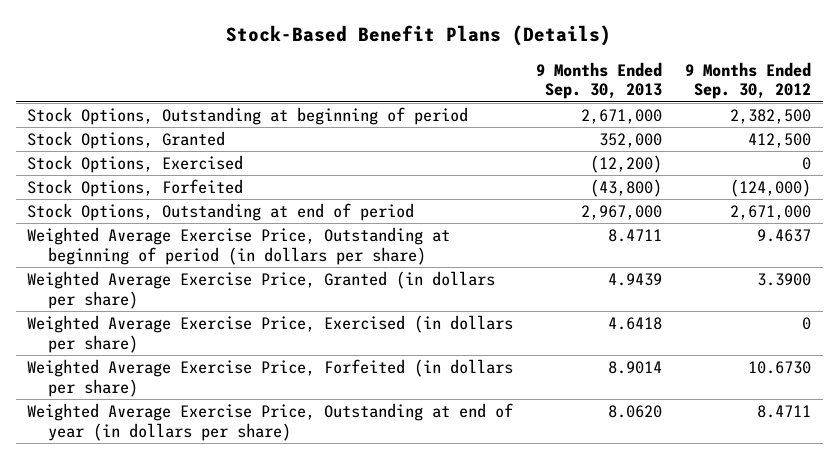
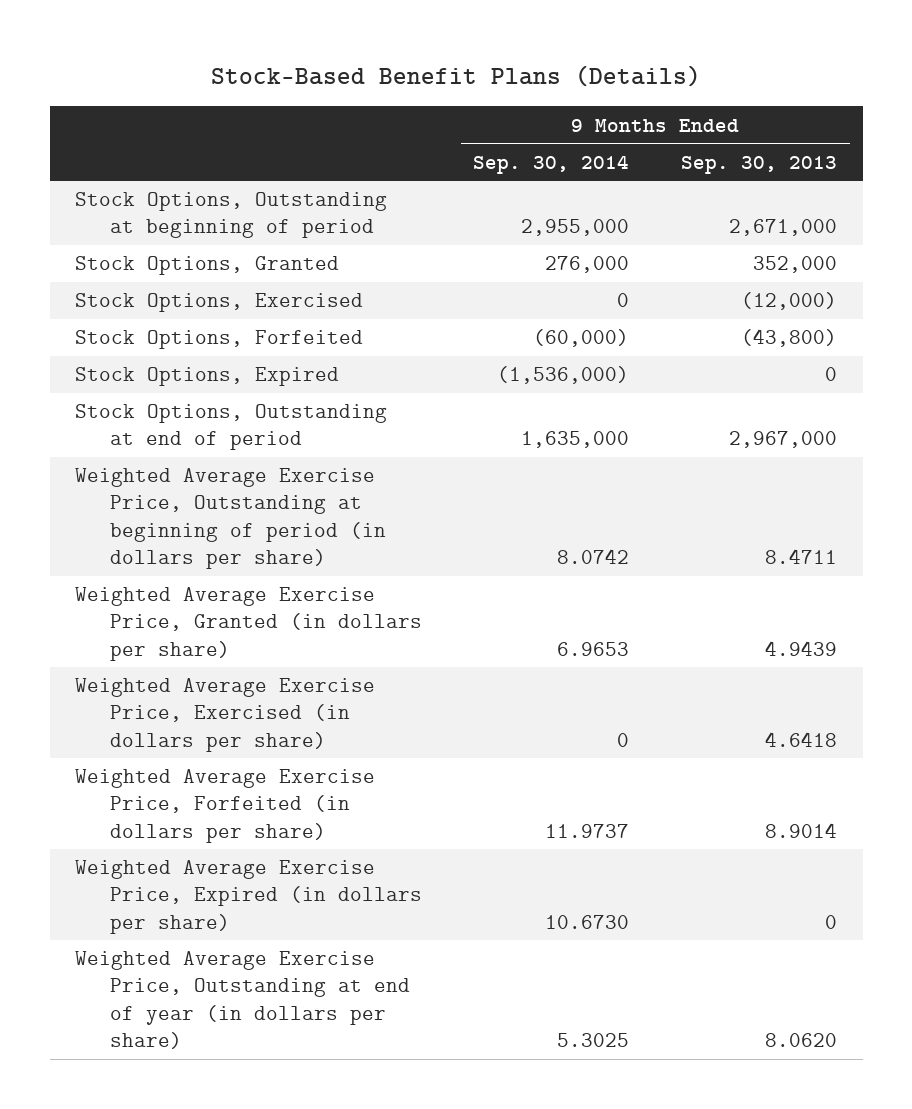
[685,61,812,100] 9 Months Ended Sep. 30, 2012 -> none
none -> [473,154,630,174] Sep. 30, 2014
[590,154,663,173] (12,200) -> [740,292,837,311] (12,000)
none -> [75,367,340,387] Stock Options, Expired
none -> [75,860,422,934] Weighted Average Exercise Price, Expired (in dollars per share)

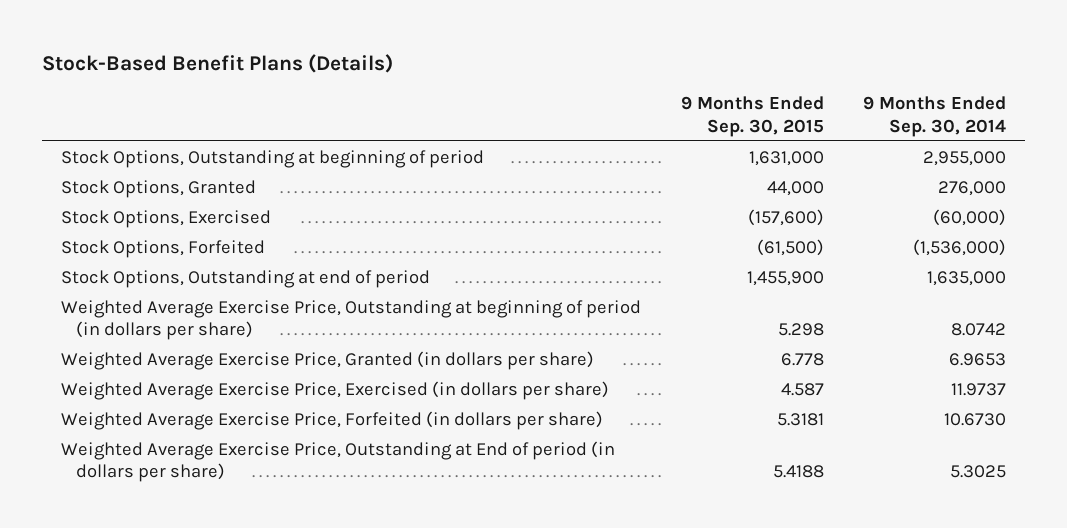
[680,155,837,174] Sep. 30, 2013 -> none
none -> [680,96,824,137] 9 Months Ended Sep. 30, 2015
[75,367,340,387] Stock Options, Expired -> none
[617,293,630,308] 0 -> [932,208,1006,226] (60,000)
[533,329,630,348] (60,000) -> [912,238,1006,256] (1,536,000)
[75,860,422,934] Weighted Average Exercise Price, Expired (in dollars per share) -> none
[617,732,630,747] 0 -> [950,382,1006,396] 11.9737
[545,823,630,838] 11.9737 -> [943,412,1006,426] 10.6730
[75,951,410,1049] Weighted Average Exercise Price, Outstanding at end of year (in dollars per share) -> [61,440,616,483] Weighted Average Exercise Price, Outstanding at End of period (in dollars per share)

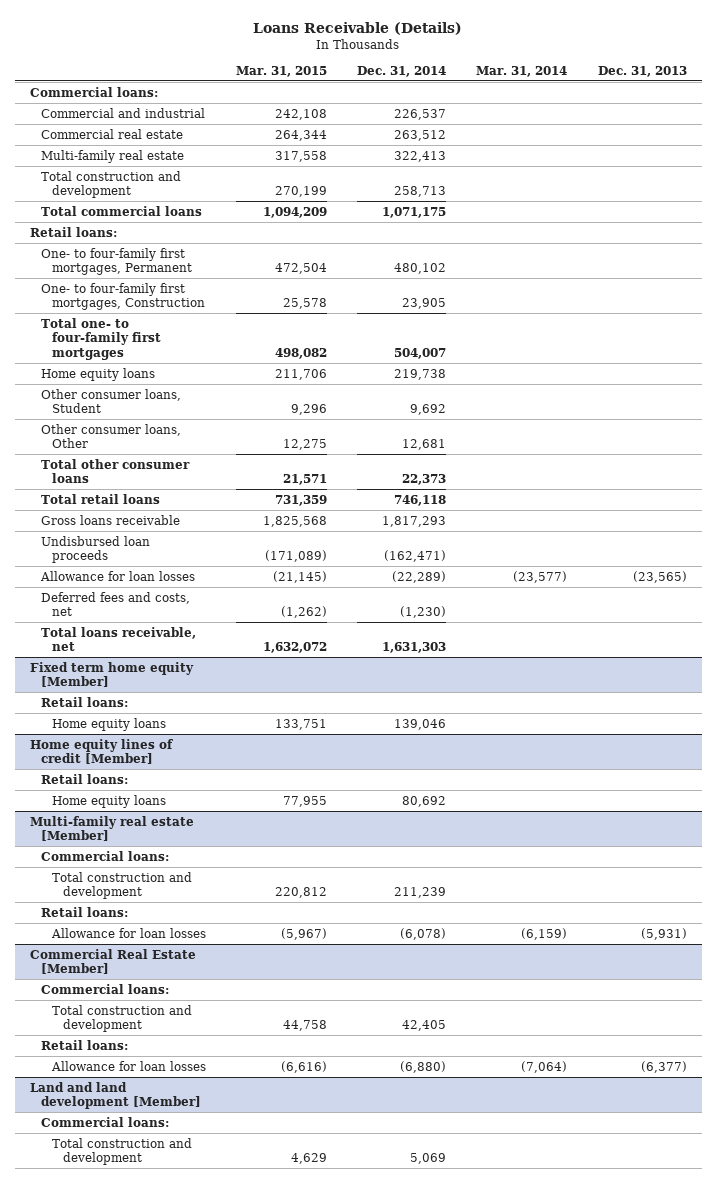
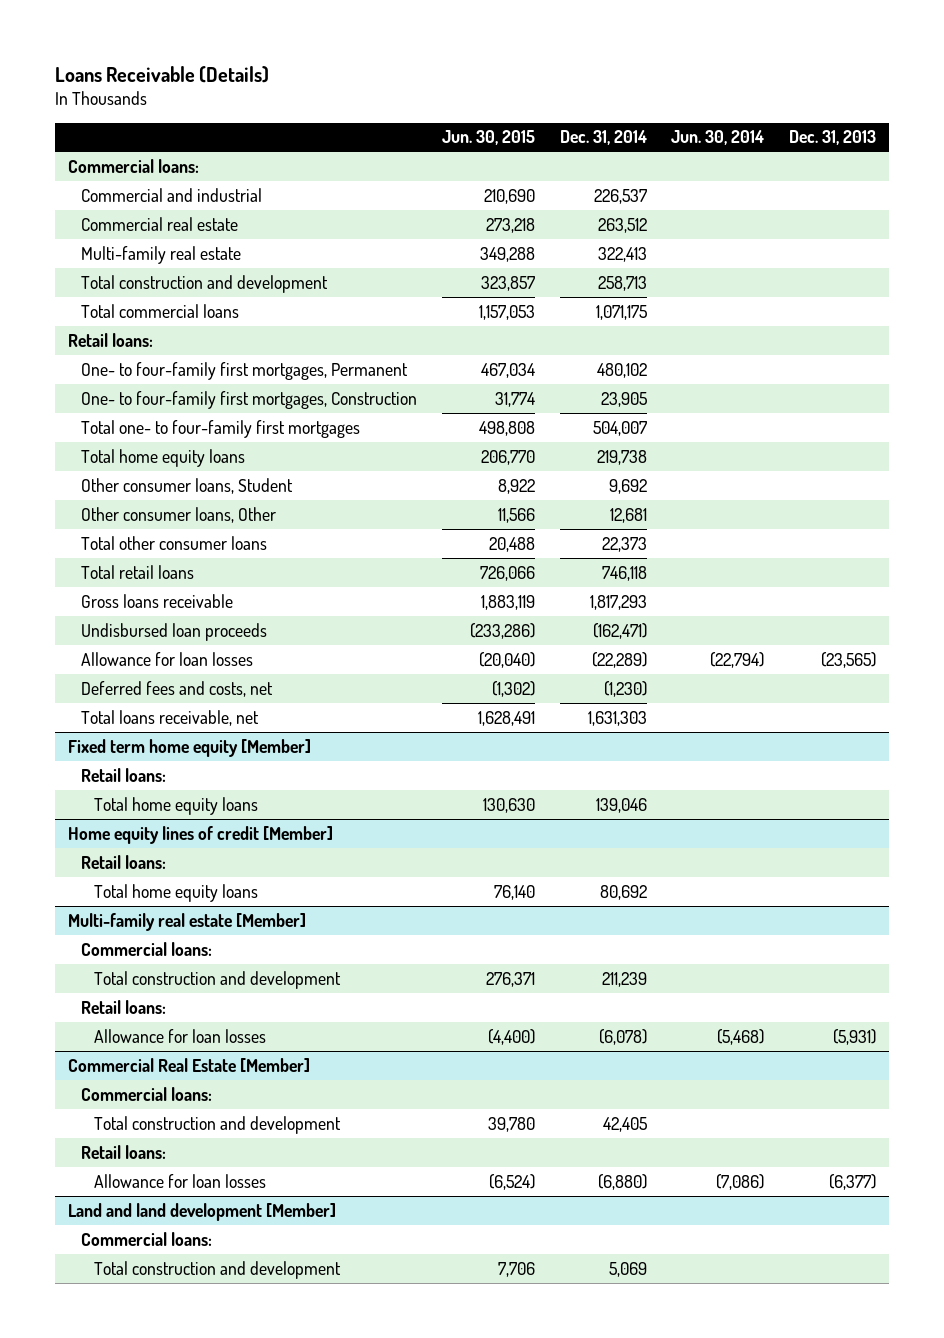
[236,65,328,77] Mar. 31, 2015 -> none
[476,65,568,77] Mar. 31, 2014 -> none
none -> [441,130,535,146] Jun. 30, 2015
none -> [671,130,765,146] Jun. 30, 2014
[40,367,155,381] Home equity loans -> [80,448,245,467] Total home equity loans
[51,717,166,731] Home equity loans -> [94,796,259,815] Total home equity loans
[51,794,166,808] Home equity loans -> [94,883,259,902] Total home equity loans

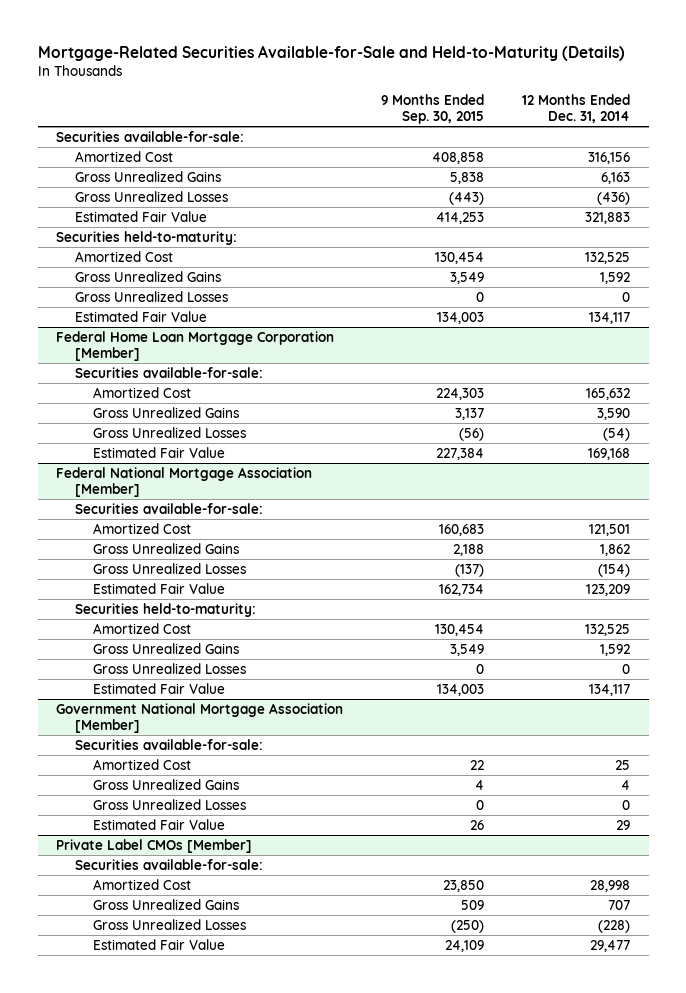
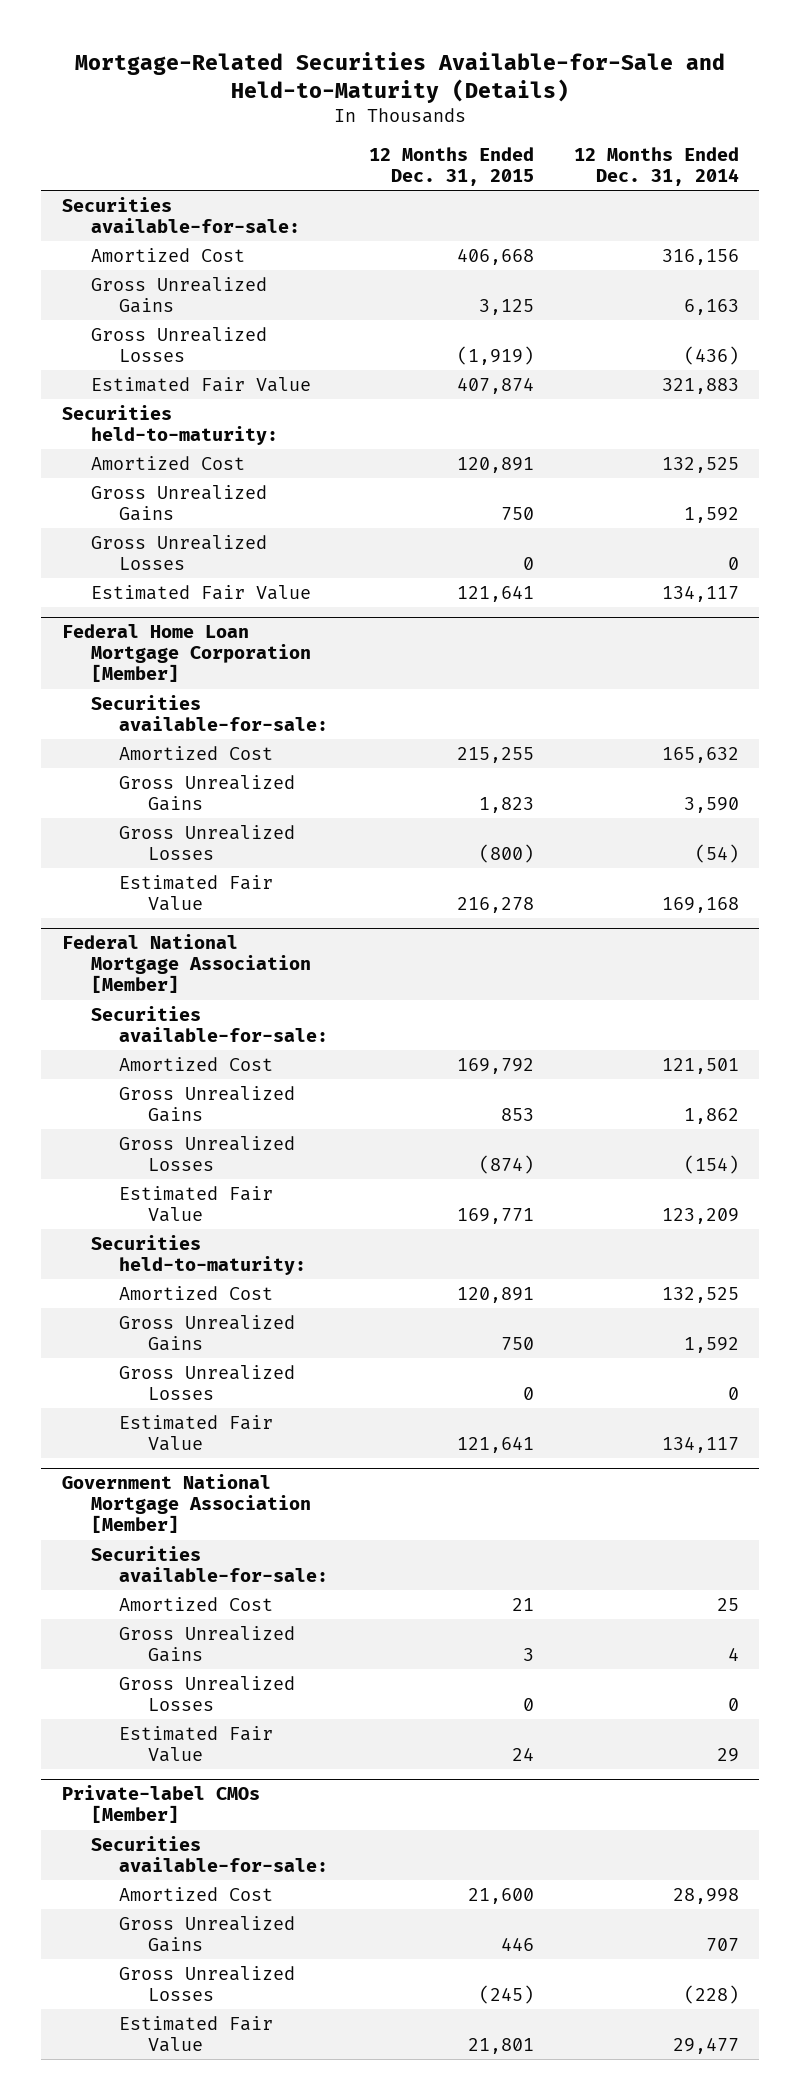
[381,93,485,124] 9 Months Ended Sep. 30, 2015 -> none
none -> [368,146,534,186] 12 Months Ended Dec. 31, 2015
[56,838,253,853] Private Label CMOs [Member] -> [61,1785,260,1824] Private-label CMOs [Member]

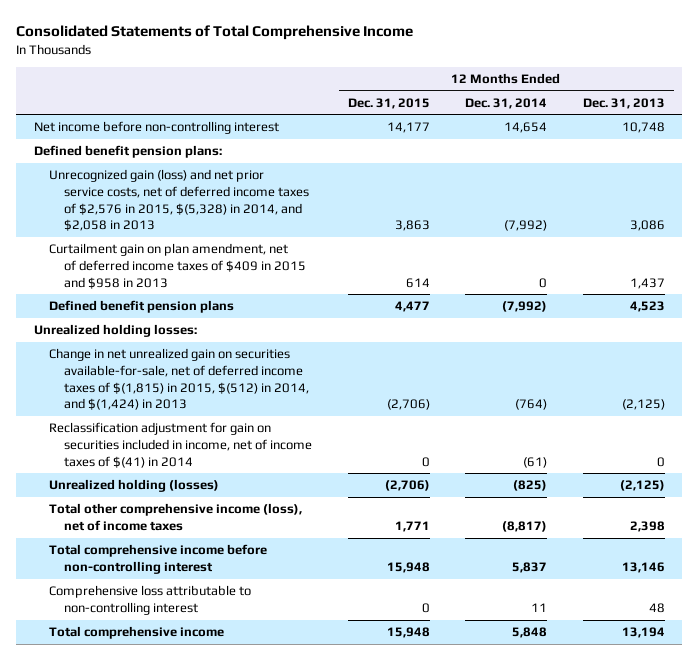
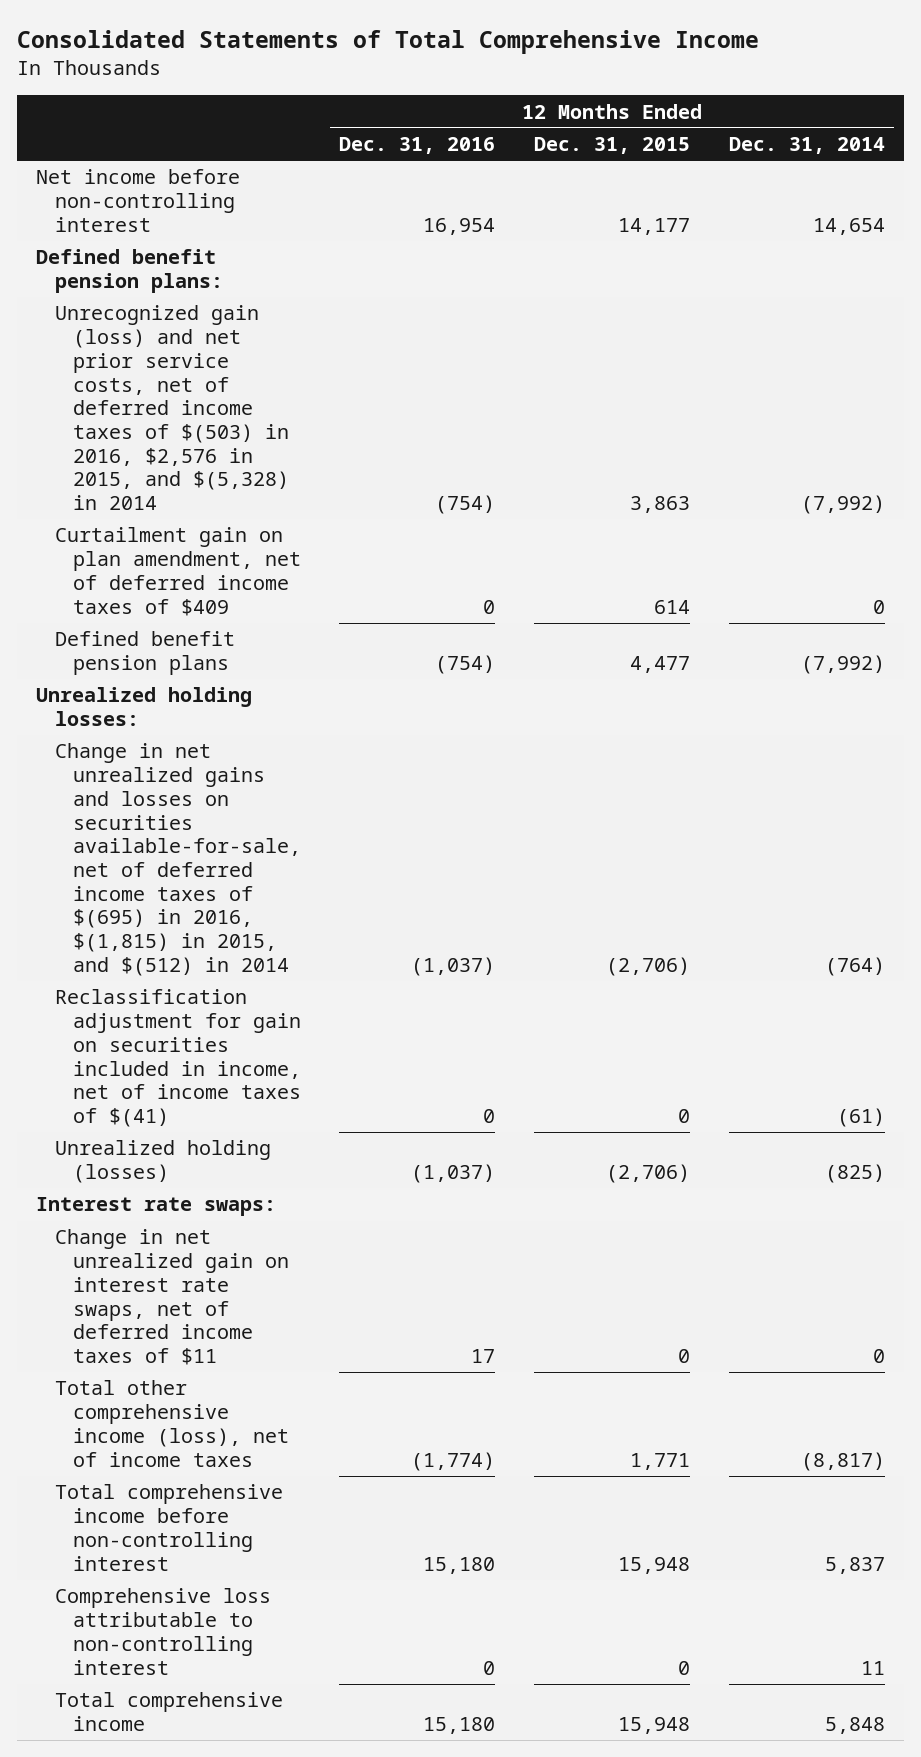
[582,97,665,109] Dec. 31, 2013 -> none
none -> [339,137,496,155] Dec. 31, 2016
[49,169,310,232] Unrecognized gain (loss) and net prior service costs, net of deferred income taxes of $2,576 in 2015, $(5,328) in 2014, and $2,058 in 2013 -> [54,305,289,510] Unrecognized gain (loss) and net prior service costs, net of deferred income taxes of $(503) in 2016, $2,576 in 2015, and $(5,328) in 2014
[49,243,307,289] Curtailment gain on plan amendment, net of deferred income taxes of $409 in 2015 and $958 in 2013 -> [54,527,301,616] Curtailment gain on plan amendment, net of deferred income taxes of $409
[49,348,310,411] Change in net unrealized gain on securities available-for-sale, net of deferred income taxes of $(1,815) in 2015, $(512) in 2014, and $(1,424) in 2013 -> [54,743,301,976] Change in net unrealized gains and losses on securities available-for-sale, net of deferred income taxes of $(695) in 2016, $(1,815) in 2015, and $(512) in 2014
[49,422,313,468] Reclassification adjustment for gain on securities included in income, net of income taxes of $(41) in 2014 -> [54,989,301,1127] Reclassification adjustment for gain on securities included in income, net of income taxes of $(41)
none -> [36,1197,277,1217] Interest rate swaps:
none -> [54,1229,289,1365] Change in net unrealized gain on interest rate swaps, net of deferred income taxes of $11

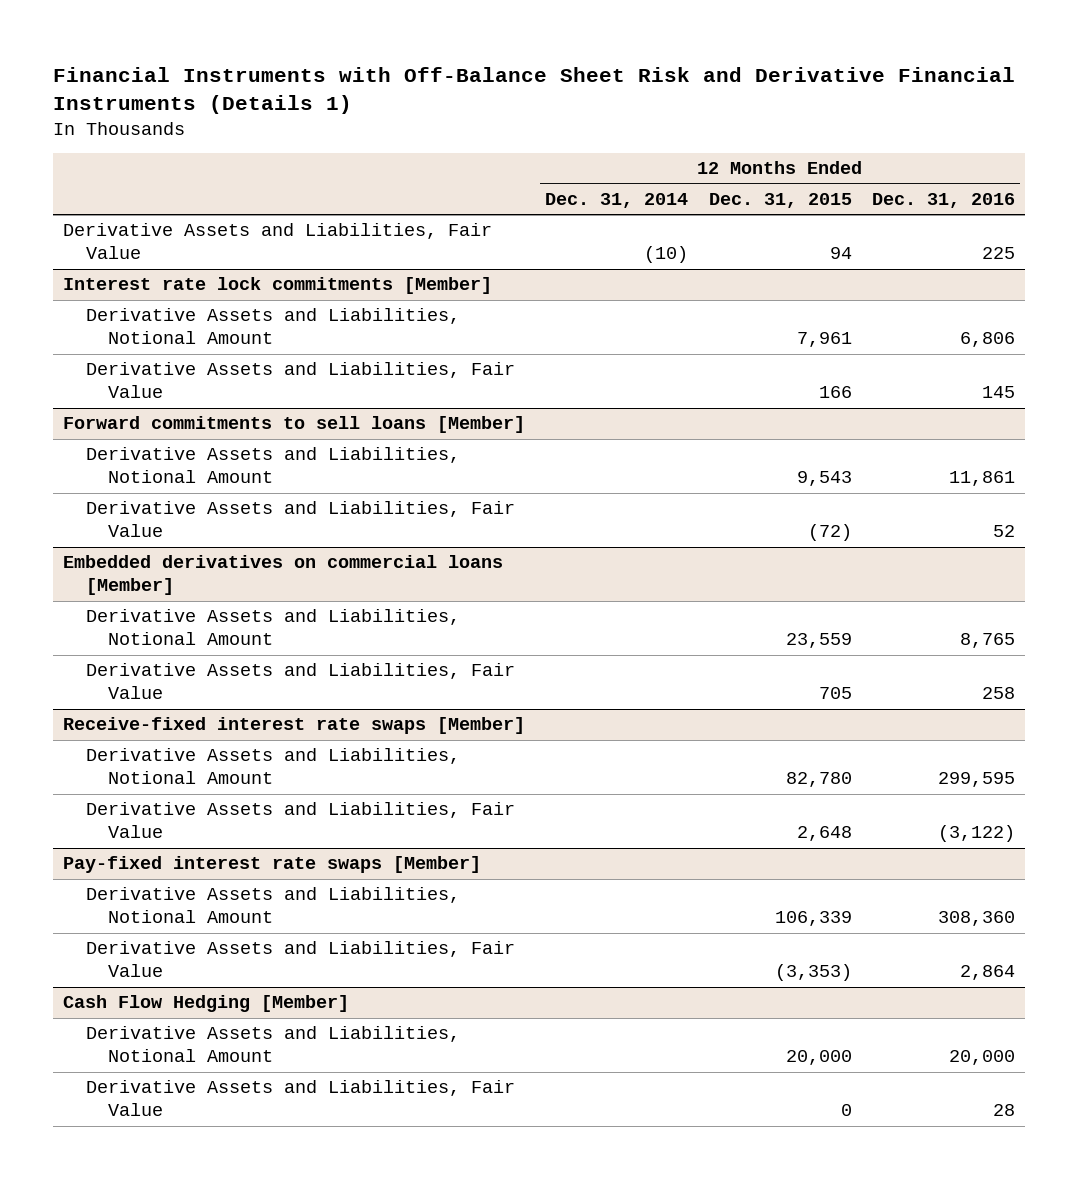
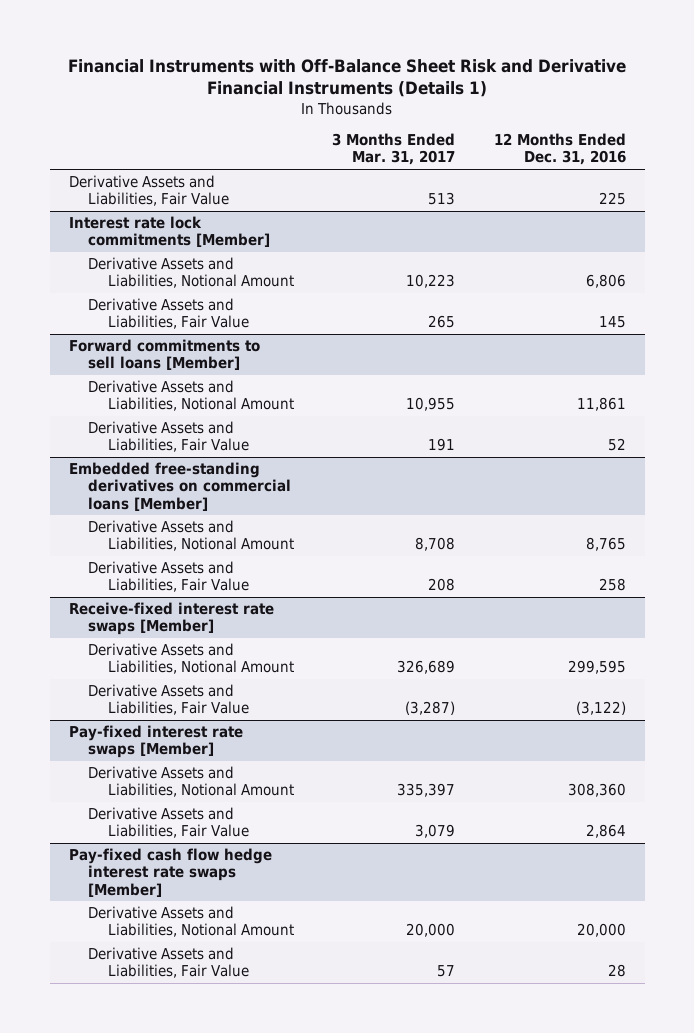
[545,192,689,208] Dec. 31, 2014 -> none
[708,192,852,208] Dec. 31, 2015 -> none
none -> [332,133,456,166] 3 Months Ended Mar. 31, 2017
[63,555,504,596] Embedded derivatives on commercial loans [Member] -> [68,462,292,511] Embedded free-standing derivatives on commercial loans [Member]
[63,995,350,1013] Cash Flow Hedging [Member] -> [68,848,272,897] Pay-fixed cash flow hedge interest rate swaps [Member]

